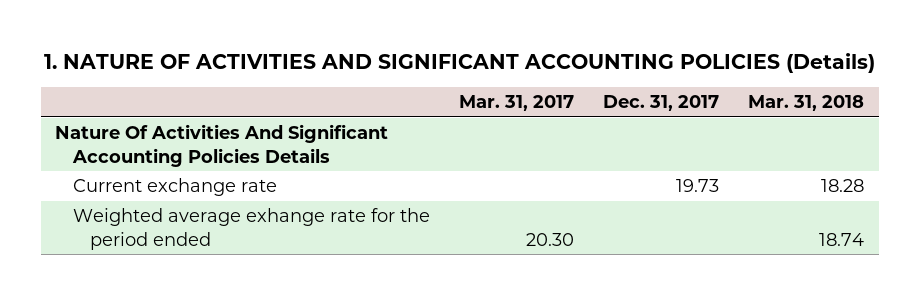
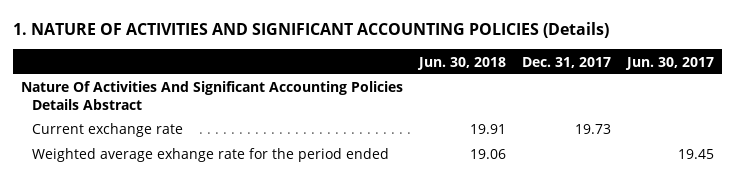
[458,95,574,112] Mar. 31, 2017 -> none
[748,95,865,112] Mar. 31, 2018 -> none
none -> [417,56,507,70] Jun. 30, 2018
none -> [624,56,714,70] Jun. 30, 2017
[55,124,389,167] Nature Of Activities And Significant Accounting Policies Details -> [21,81,404,110] Nature Of Activities And Significant Accounting Policies Details Abstract

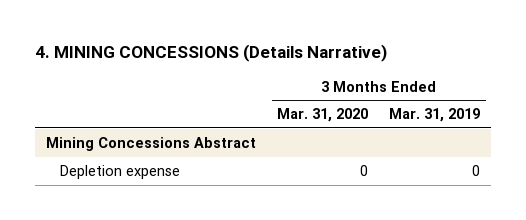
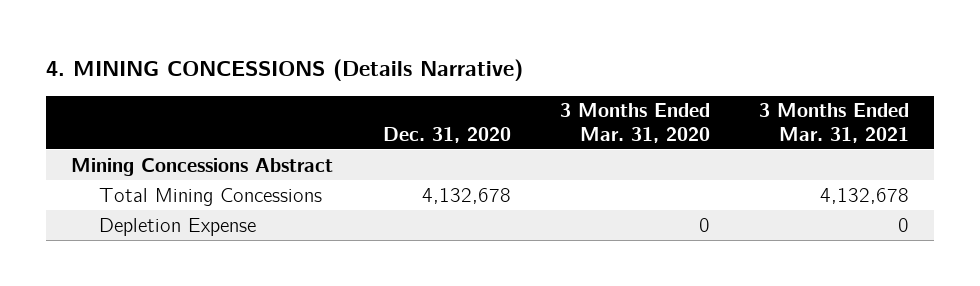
[389,108,481,123] Mar. 31, 2019 -> none
none -> [382,126,511,143] Dec. 31, 2020
none -> [759,103,910,143] 3 Months Ended Mar. 31, 2021
none -> [98,187,322,206] Total Mining Concessions
[59,165,180,180] Depletion expense -> [98,217,256,236] Depletion Expense

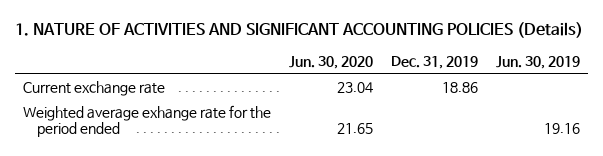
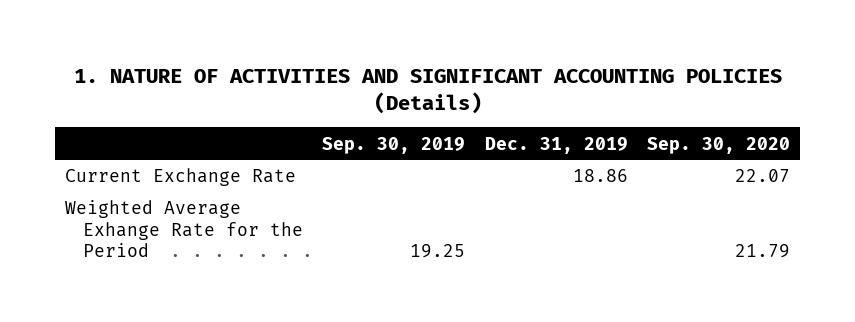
[289,56,374,70] Jun. 30, 2020 -> none
[495,56,580,70] Jun. 30, 2019 -> none
none -> [322,136,466,154] Sep. 30, 2019
none -> [646,136,790,154] Sep. 30, 2020
[23,81,166,97] Current exchange rate -> [65,168,297,187] Current Exchange Rate
[23,105,272,138] Weighted average exhange rate for the period ended -> [65,200,303,258] Weighted Average Exhange Rate for the Period

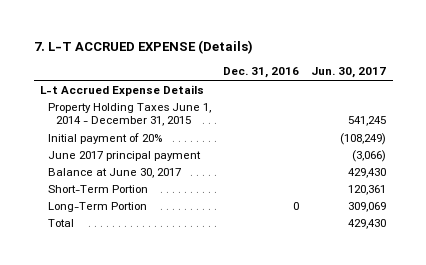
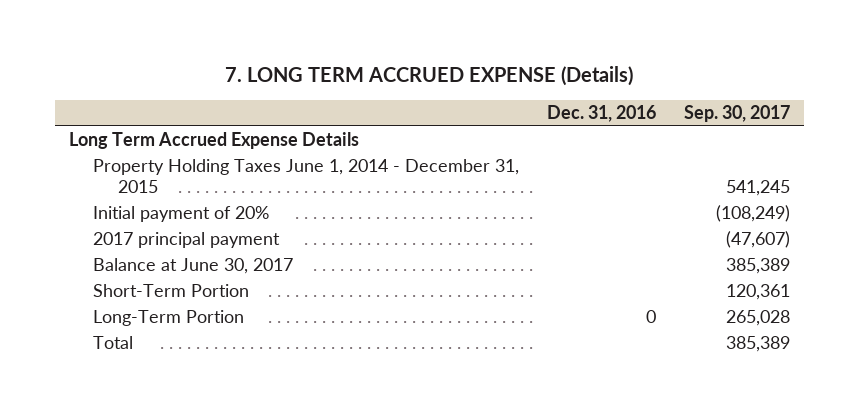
[33,40,253,55] 7. L-T ACCRUED EXPENSE (Details) -> [225,66,634,87] 7. LONG TERM ACCRUED EXPENSE (Details)
[311,67,387,79] Jun. 30, 2017 -> none
none -> [683,105,790,123] Sep. 30, 2017
[39,84,204,96] L-t Accrued Expense Details -> none
none -> [68,132,359,150] Long Term Accrued Expense Details
[47,150,201,161] June 2017 principal payment -> [93,232,281,249] 2017 principal payment

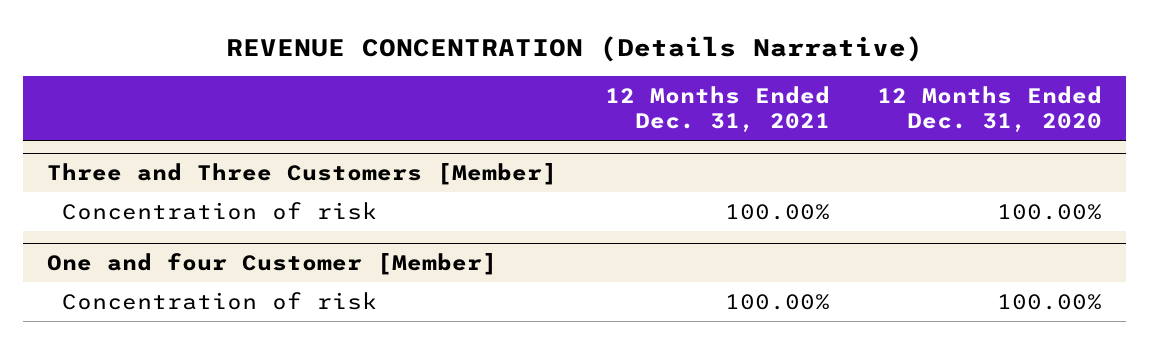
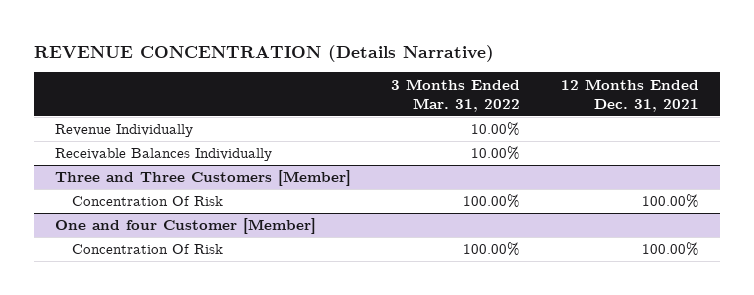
[877,86,1103,133] 12 Months Ended Dec. 31, 2020 -> none
none -> [391,78,521,112] 3 Months Ended Mar. 31, 2022
none -> [54,124,193,138] Revenue Individually
none -> [54,148,272,162] Receivable Balances Individually
[62,201,378,220] Concentration of risk -> [71,196,223,207] Concentration Of Risk
[62,291,378,310] Concentration of risk -> [71,244,223,255] Concentration Of Risk

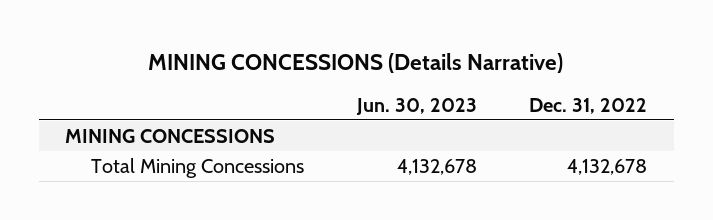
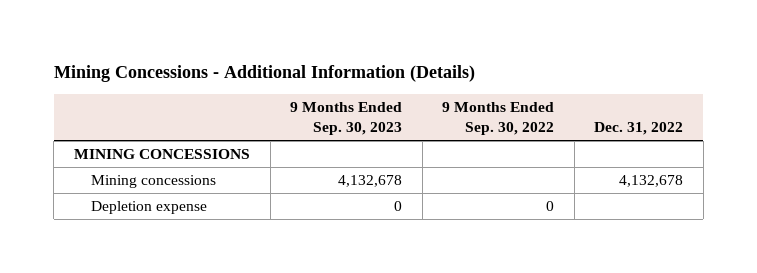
[148,52,564,73] MINING CONCESSIONS (Details Narrative) -> [53,65,475,83] Mining Concessions - Additional Information (Details)
[355,97,477,115] Jun. 30, 2023 -> none
none -> [290,102,403,136] 9 Months Ended Sep. 30, 2023
none -> [442,102,555,136] 9 Months Ended Sep. 30, 2022
[91,157,305,178] Total Mining Concessions -> [90,174,216,188] Mining concessions
none -> [90,200,207,214] Depletion expense

